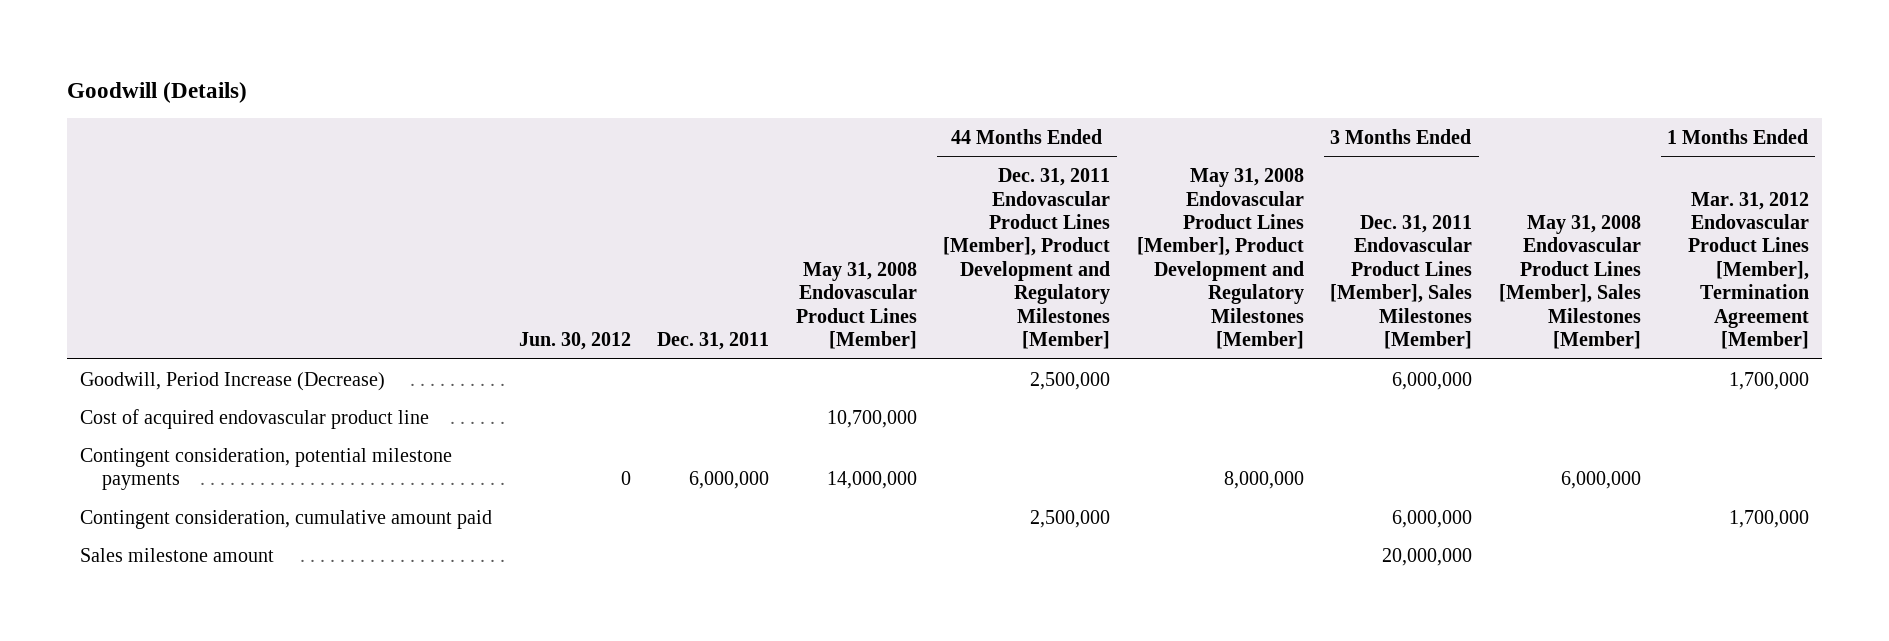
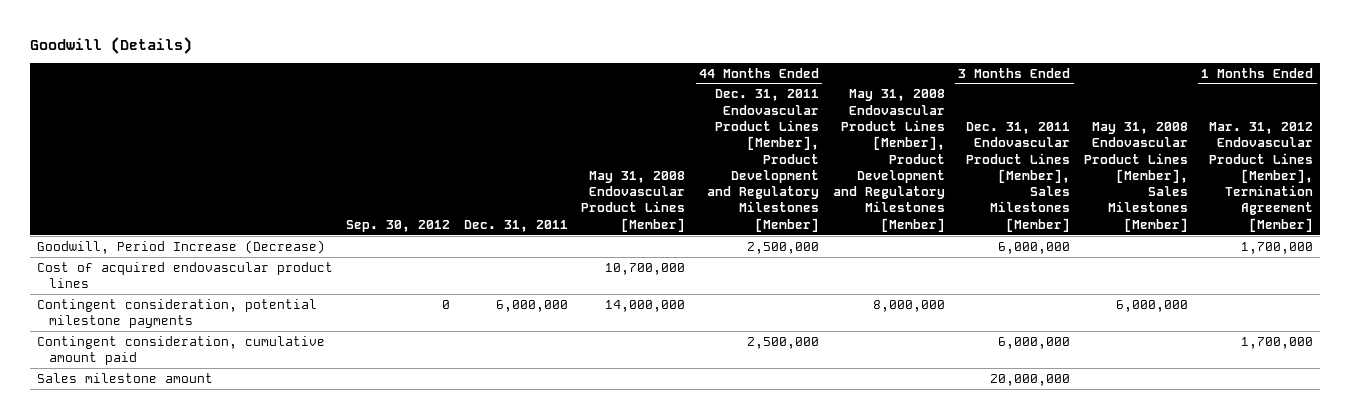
[518,331,631,350] Jun. 30, 2012 -> none
none -> [346,219,451,232] Sep. 30, 2012
[80,408,430,429] Cost of acquired endovascular product line -> [36,261,333,289] Cost of acquired endovascular product lines

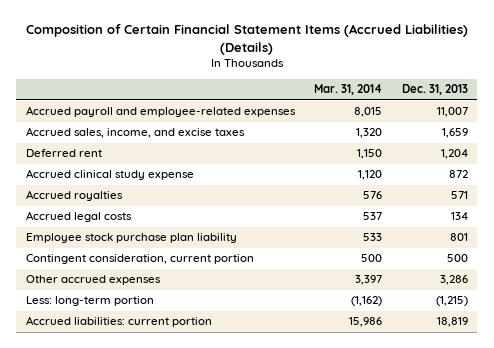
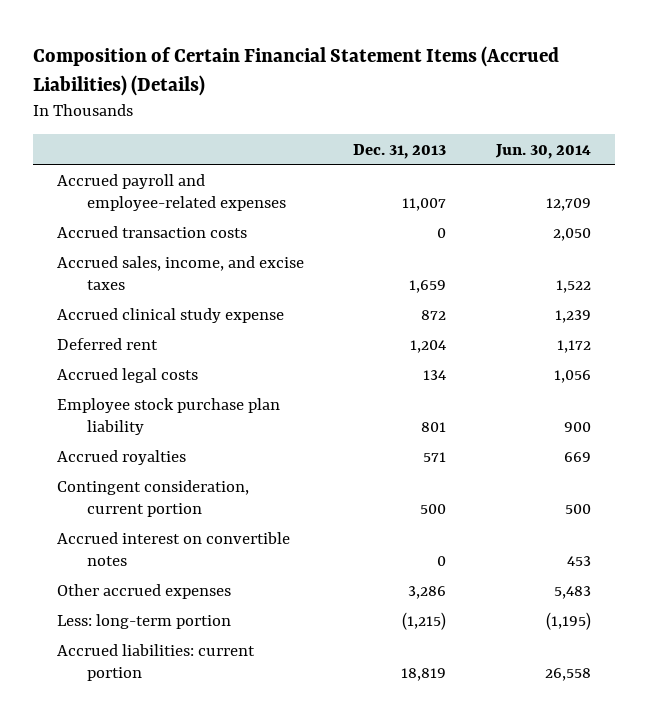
[314,84,383,96] Mar. 31, 2014 -> none
none -> [494,143,591,159] Jun. 30, 2014
none -> [57,226,248,239] Accrued transaction costs
[26,149,103,158] Deferred rent -> [57,338,159,351] Deferred rent
[26,190,124,202] Accrued royalties -> [57,450,187,466] Accrued royalties
none -> [57,532,291,567] Accrued interest on convertible notes

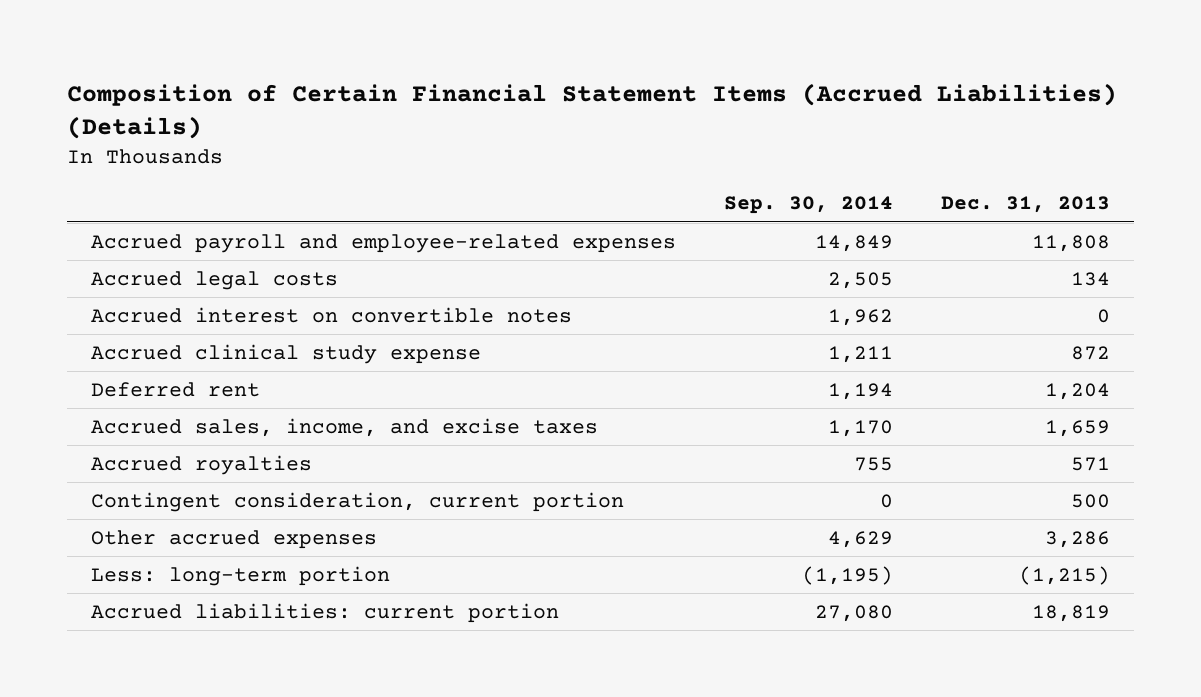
[494,143,591,159] Jun. 30, 2014 -> none
none -> [724,196,894,215] Sep. 30, 2014
[57,226,248,239] Accrued transaction costs -> none
[402,198,447,212] 11,007 -> [1031,234,1110,252] 11,808
[57,368,199,384] Accrued legal costs -> [91,270,339,290] Accrued legal costs
[57,532,291,567] Accrued interest on convertible notes -> [91,306,573,323] Accrued interest on convertible notes
[57,398,281,436] Employee stock purchase plan liability -> none
[57,256,305,291] Accrued sales, income, and excise taxes -> [91,417,599,437] Accrued sales, income, and excise taxes

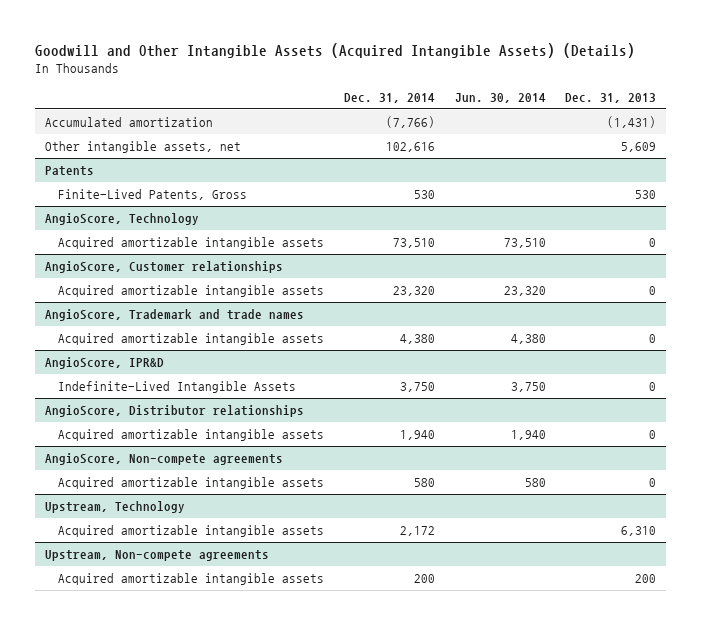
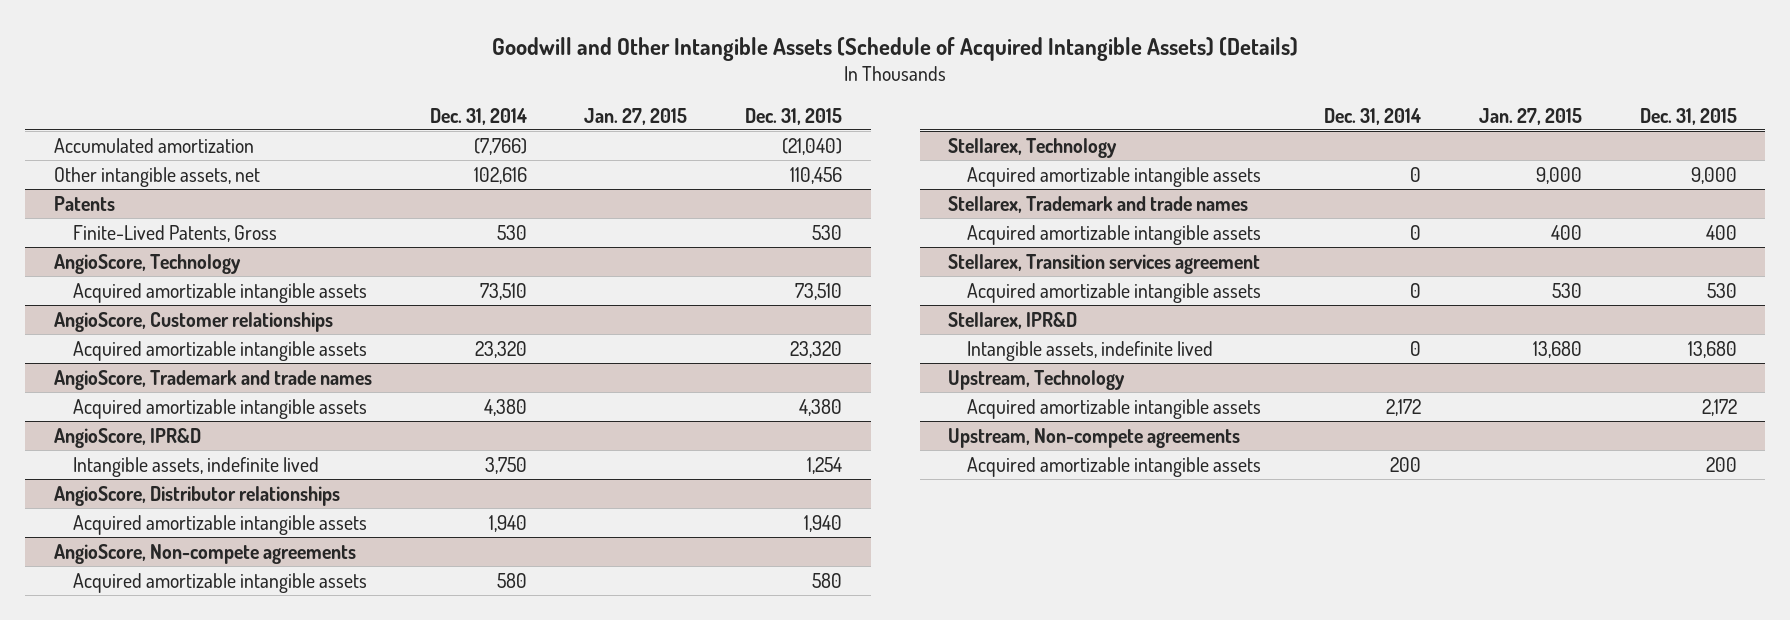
[34,42,635,58] Goodwill and Other Intangible Assets (Acquired Intangible Assets) (Details) -> [492,37,1299,62] Goodwill and Other Intangible Assets (Schedule of Acquired Intangible Assets) (Details)
[454,92,546,103] Jun. 30, 2014 -> none
[565,92,657,103] Dec. 31, 2013 -> none
none -> [584,107,688,125] Jan. 27, 2015
none -> [744,107,842,125] Dec. 31, 2015
[58,381,297,394] Indefinite-Lived Intangible Assets -> [72,456,319,477] Intangible assets, indefinite lived
none -> [948,137,1118,158] Stellarex, Technology
none -> [967,166,1262,187] Acquired amortizable intangible assets
none -> [948,195,1249,213] Stellarex, Trademark and trade names
none -> [967,224,1262,245] Acquired amortizable intangible assets
none -> [948,253,1261,274] Stellarex, Transition services agreement
none -> [967,282,1262,303] Acquired amortizable intangible assets
none -> [948,311,1078,329] Stellarex, IPR&D
none -> [967,340,1214,361] Intangible assets, indefinite lived

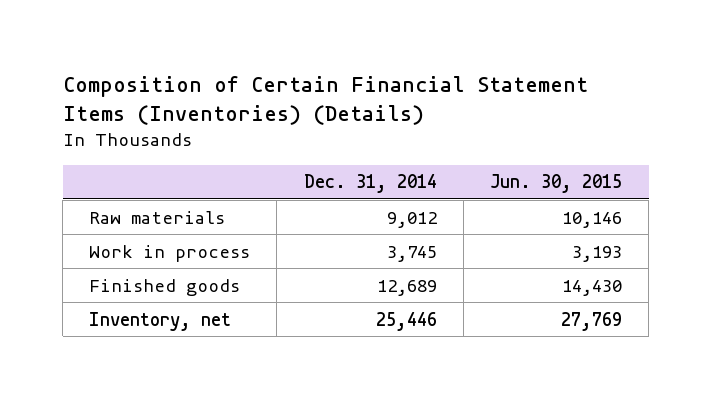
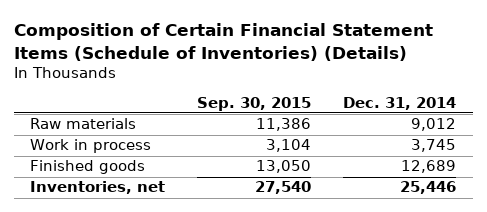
[62,75,588,125] Composition of Certain Financial Statement Items (Inventories) (Details) -> [14,23,434,61] Composition of Certain Financial Statement Items (Schedule of Inventories) (Details)
[489,174,622,194] Jun. 30, 2015 -> none
none -> [197,96,312,111] Sep. 30, 2015
[89,311,232,331] Inventory, net -> [30,181,166,195] Inventories, net

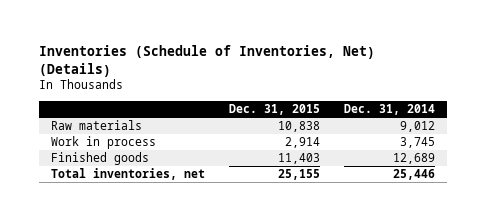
[14,23,434,61] Composition of Certain Financial Statement Items (Schedule of Inventories) (Details) -> [38,45,375,78] Inventories (Schedule of Inventories, Net) (Details)
[197,96,312,111] Sep. 30, 2015 -> none
none -> [228,104,320,116] Dec. 31, 2015
[30,181,166,195] Inventories, net -> [50,168,205,181] Total inventories, net

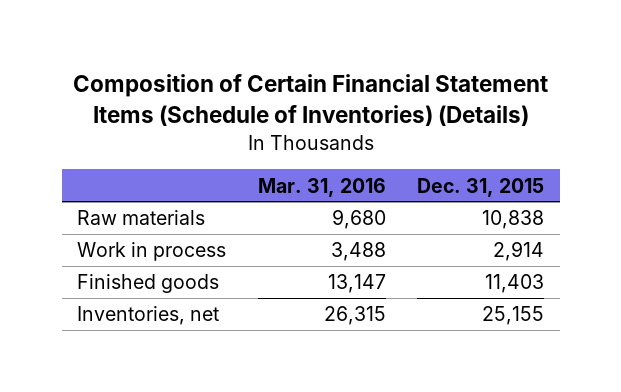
[38,45,375,78] Inventories (Schedule of Inventories, Net) (Details) -> [72,74,548,126] Composition of Certain Financial Statement Items (Schedule of Inventories) (Details)
[344,104,436,116] Dec. 31, 2014 -> none
none -> [257,177,386,197] Mar. 31, 2016
[50,168,205,181] Total inventories, net -> [77,306,220,326] Inventories, net

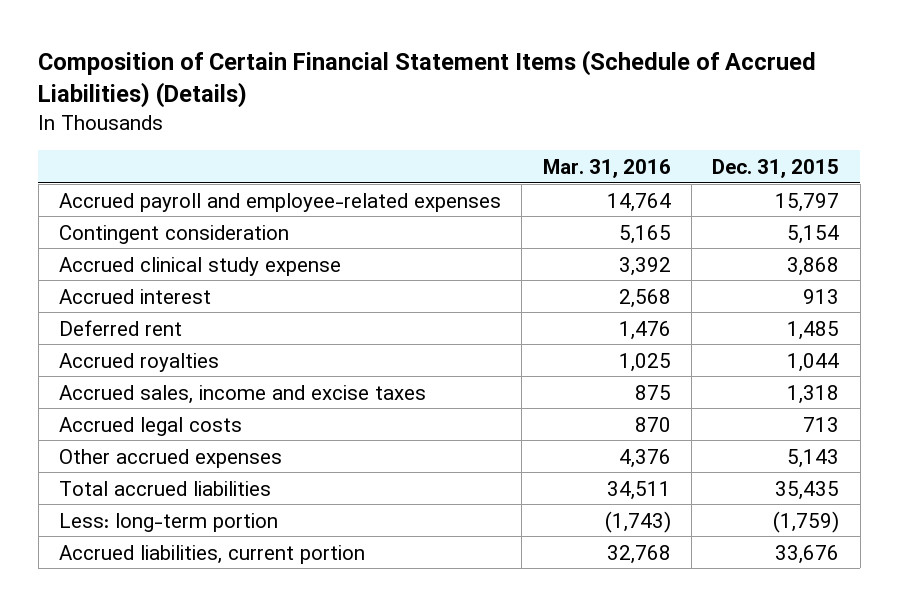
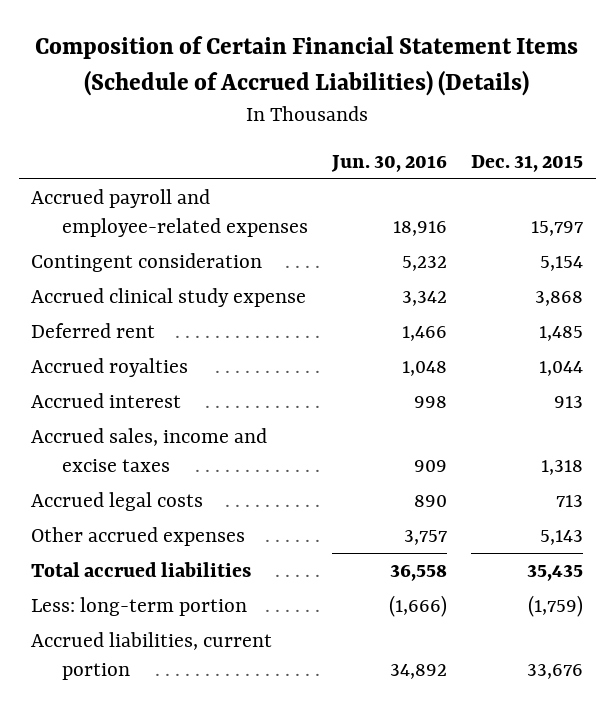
[542,158,671,178] Mar. 31, 2016 -> none
none -> [331,154,448,172] Jun. 30, 2016
[59,288,212,304] Accrued interest -> [31,392,182,408] Accrued interest

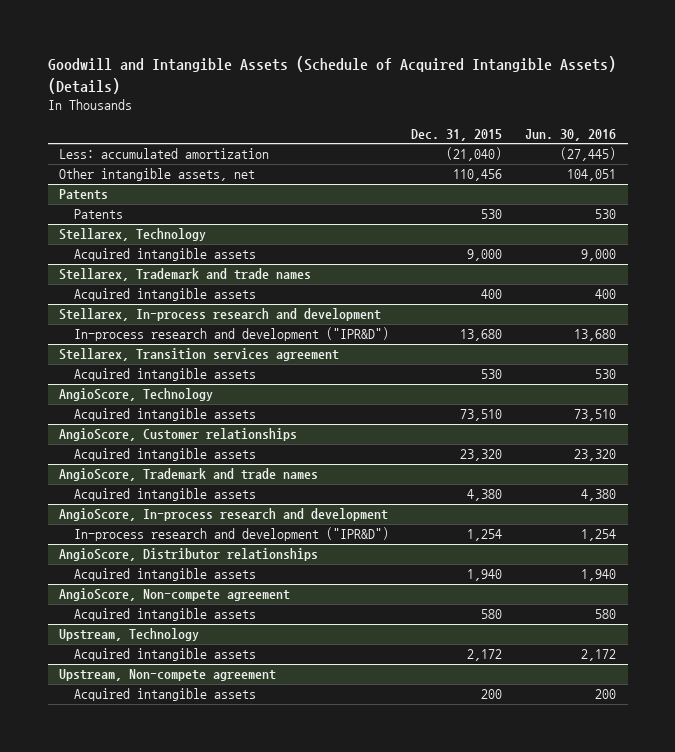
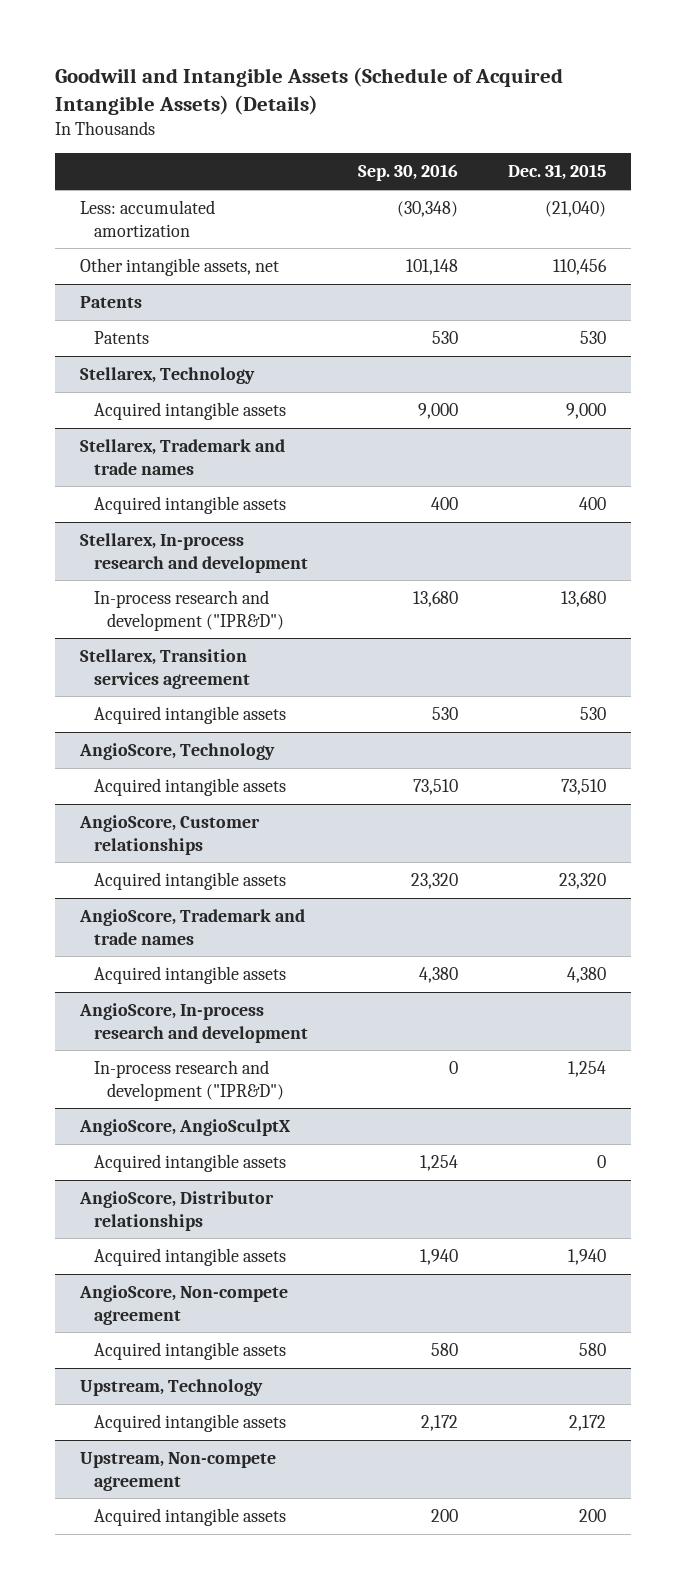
[525,128,617,141] Jun. 30, 2016 -> none
none -> [357,164,458,182] Sep. 30, 2016
none -> [79,1119,292,1137] AngioScore, AngioSculptX
none -> [93,1154,286,1173] Acquired intangible assets

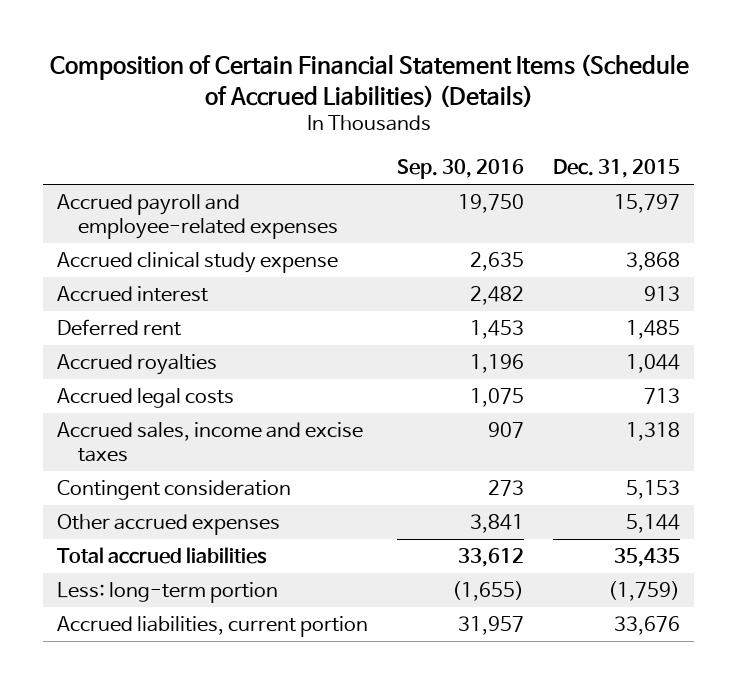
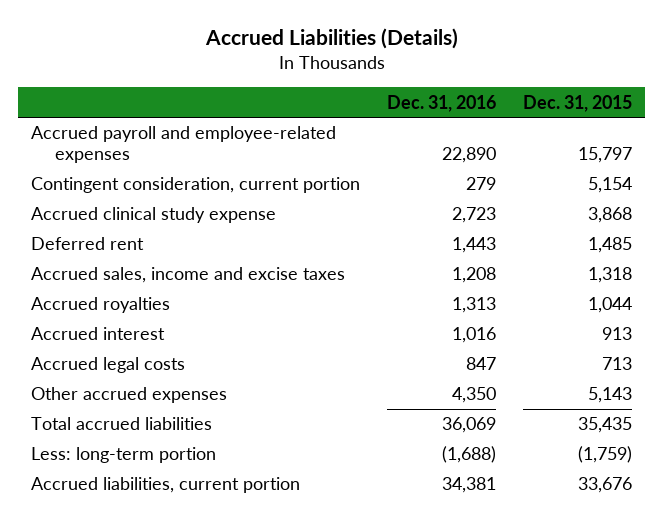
[49,54,689,108] Composition of Certain Financial Statement Items (Schedule of Accrued Liabilities) (Details) -> [204,28,458,50] Accrued Liabilities (Details)
[397,158,525,179] Sep. 30, 2016 -> none
none -> [387,94,497,112] Dec. 31, 2016
none -> [31,177,361,194] Contingent consideration, current portion
[57,422,364,463] Accrued sales, income and excise taxes -> [31,267,346,284] Accrued sales, income and excise taxes
[57,286,209,303] Accrued interest -> [31,327,166,341] Accrued interest
[57,480,292,501] Contingent consideration -> none
[625,514,680,534] 5,144 -> [587,387,632,404] 5,143

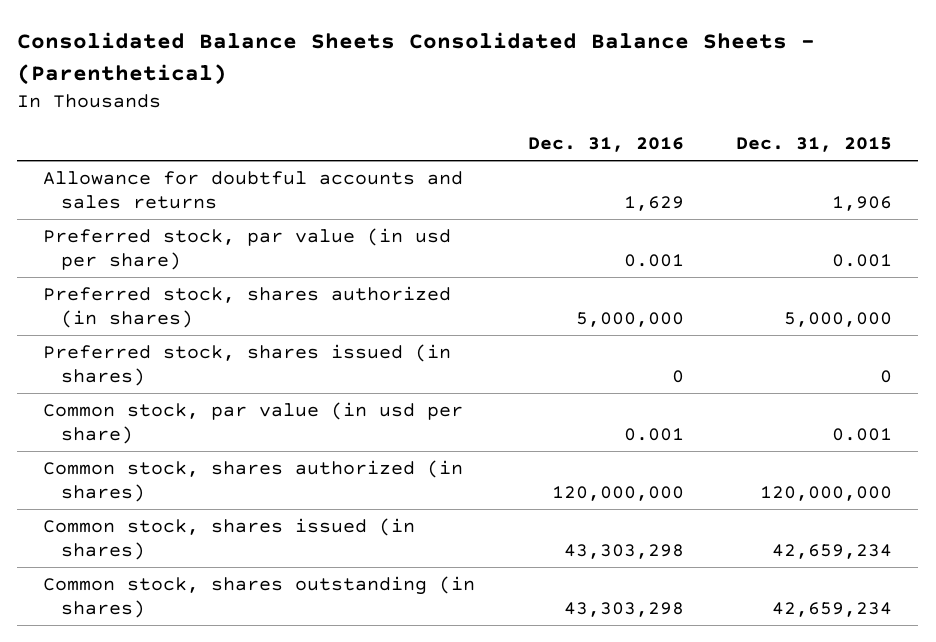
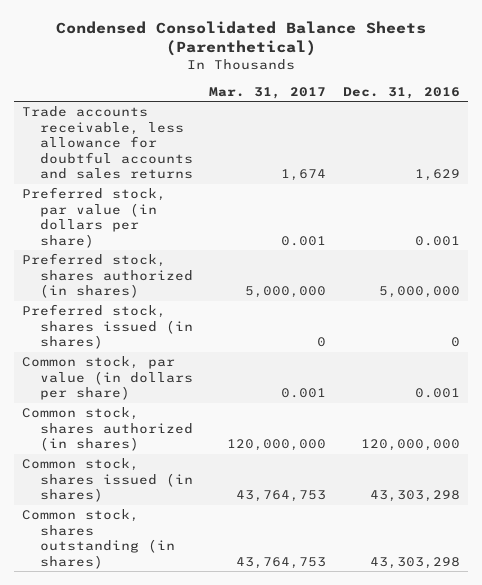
[17,32,816,85] Consolidated Balance Sheets Consolidated Balance Sheets - (Parenthetical) -> [55,20,426,57] Condensed Consolidated Balance Sheets (Parenthetical)
[736,137,893,153] Dec. 31, 2015 -> none
none -> [209,86,327,99] Mar. 31, 2017
[43,170,464,210] Allowance for doubtful accounts and sales returns -> [21,106,193,180] Trade accounts receivable, less allowance for doubtful accounts and sales returns
[43,227,452,271] Preferred stock, par value (in usd per share) -> [21,187,166,248] Preferred stock, par value (in dollars per share)
[43,401,464,445] Common stock, par value (in usd per share) -> [21,356,193,401] Common stock, par value (in dollars per share)

